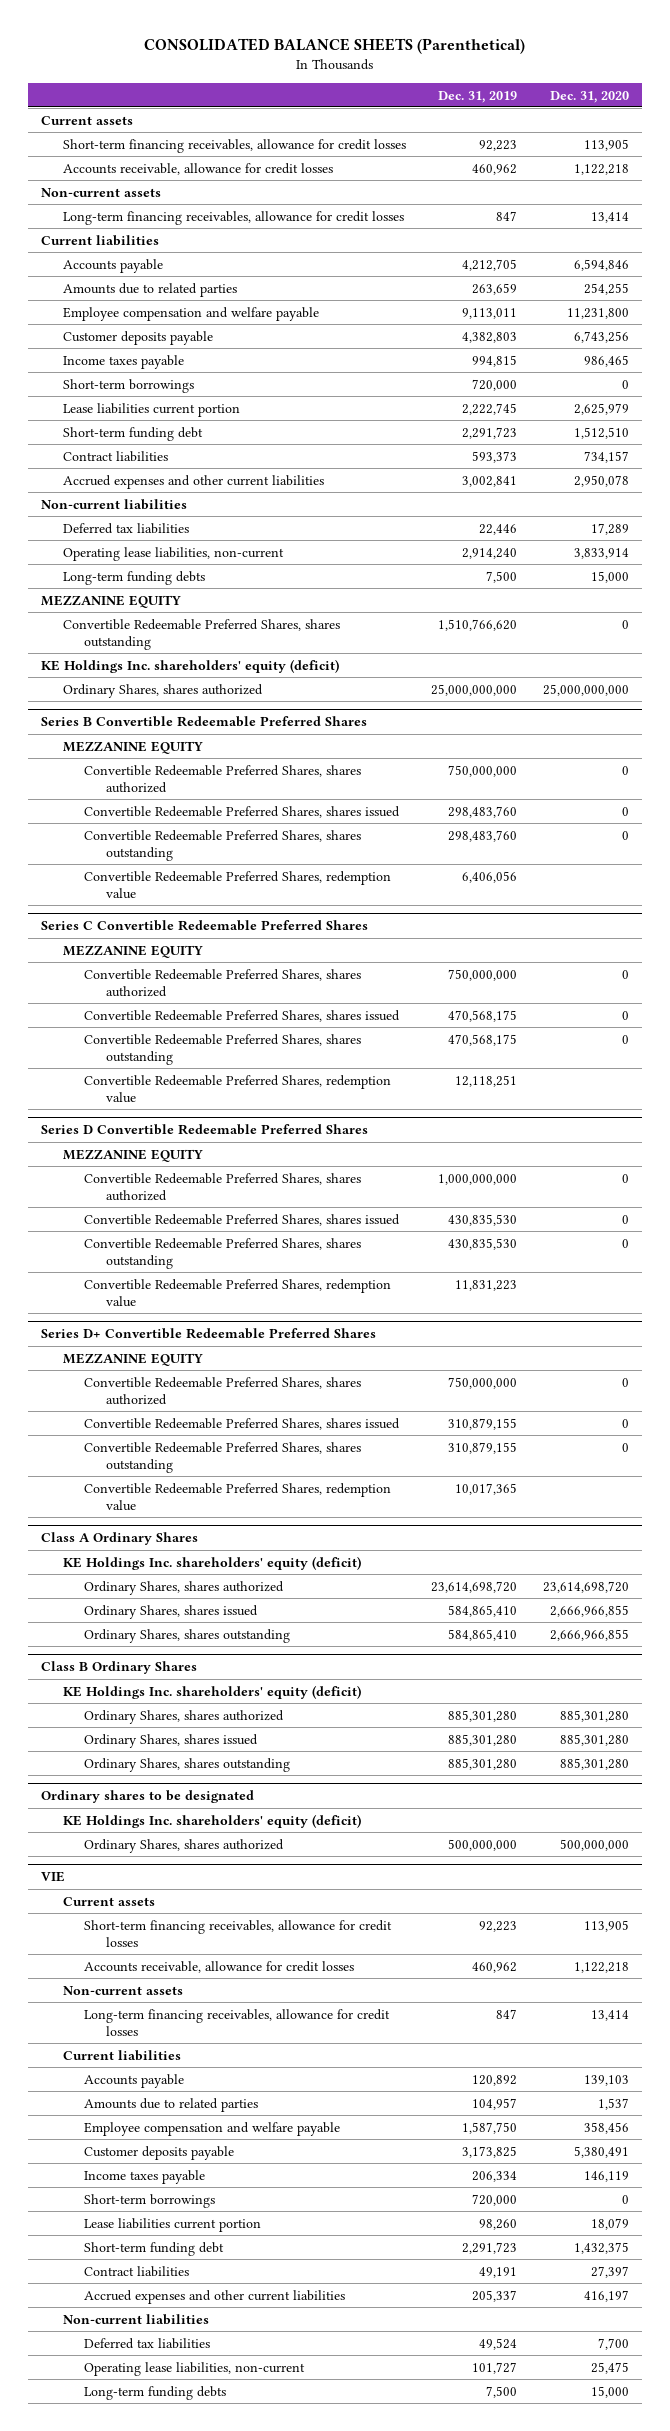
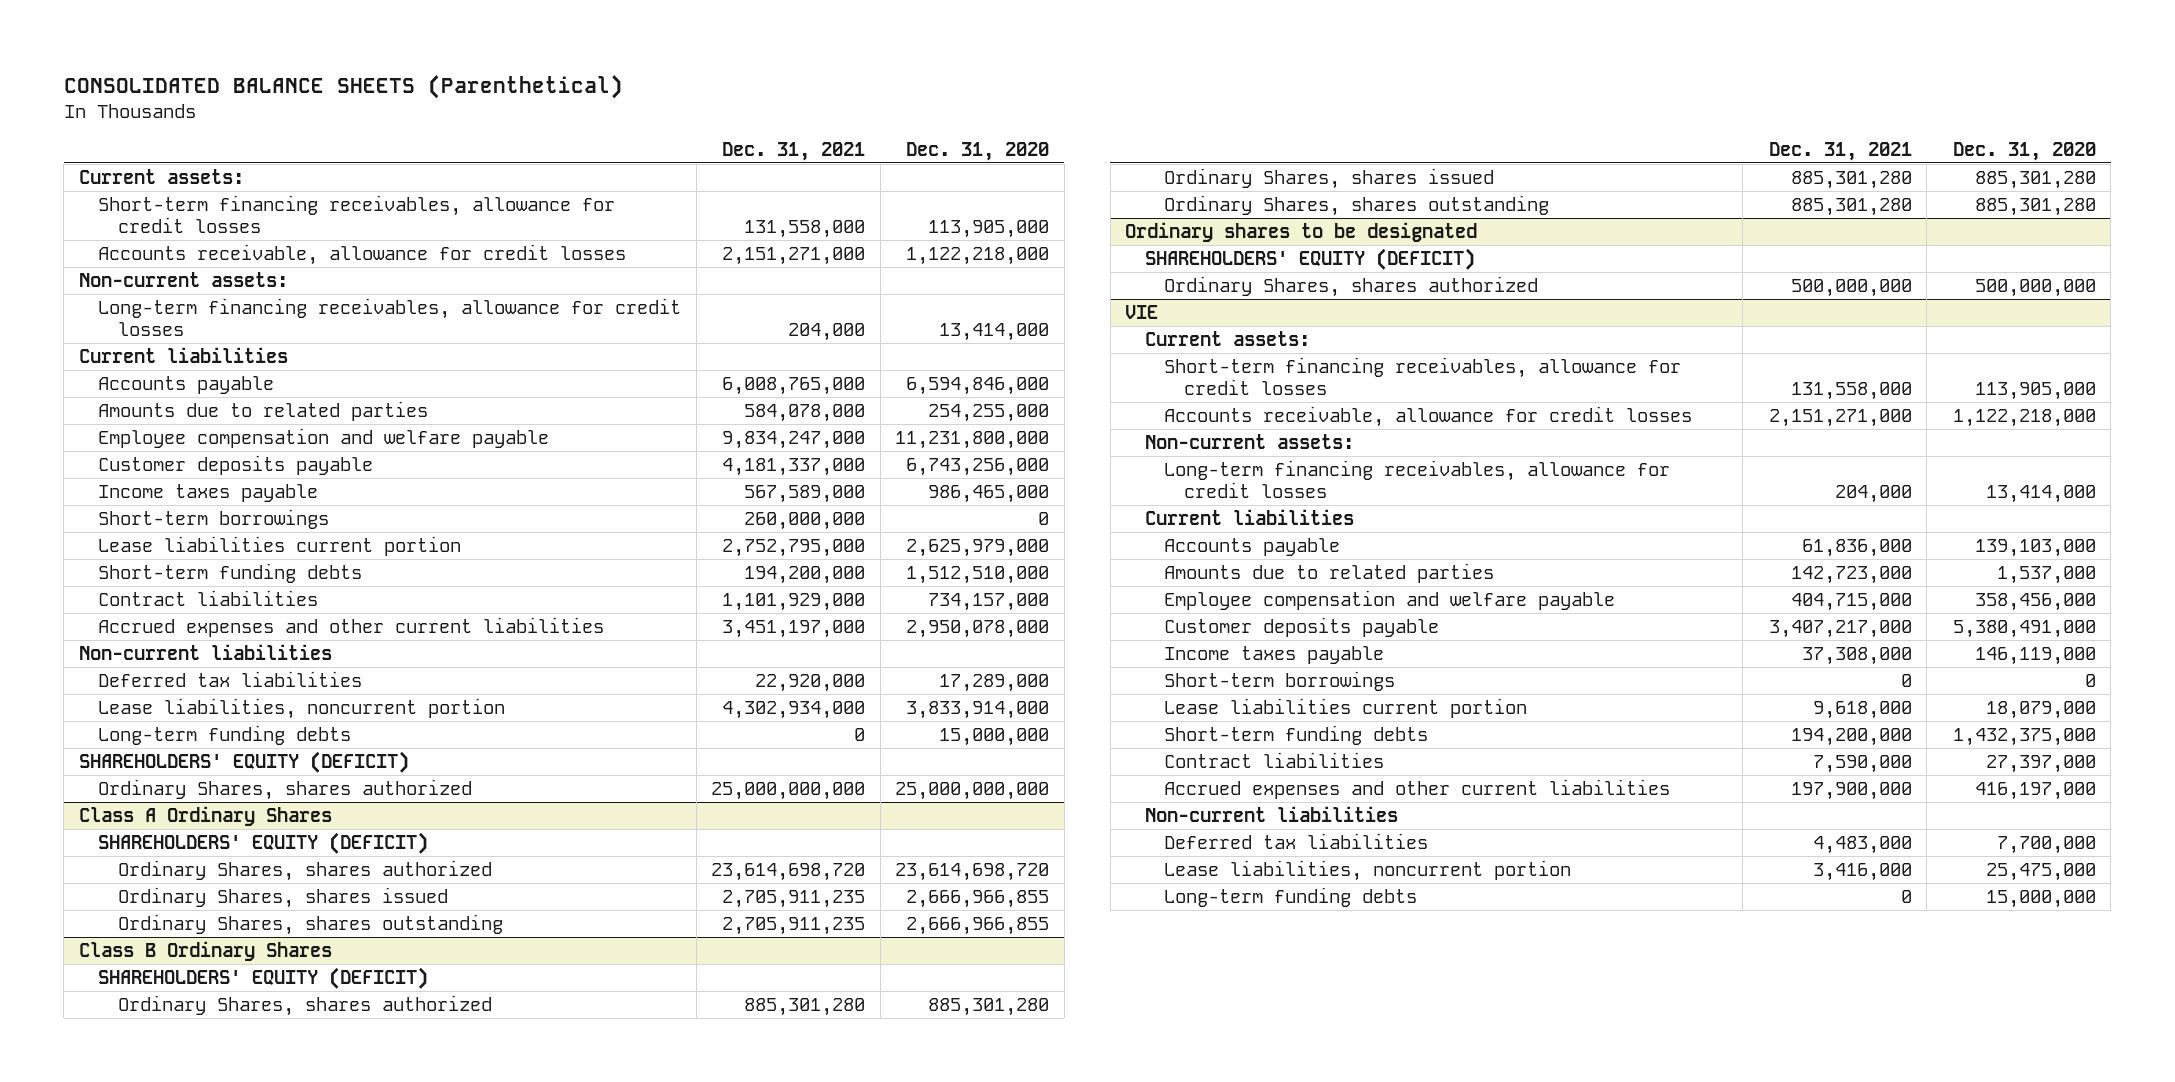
[438,90,518,103] Dec. 31, 2019 -> none
none -> [722,141,866,161] Dec. 31, 2021
[41,115,134,125] Current assets -> [78,168,244,184] Current assets:
[583,138,629,151] 113,905 -> [928,219,1050,238] 113,905,000
[573,163,629,175] 1,122,218 -> [906,246,1050,265] 1,122,218,000
[41,187,162,197] Non-current assets -> [78,271,288,287] Non-current assets:
[590,211,629,223] 13,414 -> [939,322,1050,341] 13,414,000
[573,258,629,271] 6,594,846 -> [906,376,1050,395] 6,594,846,000
[583,282,629,295] 254,255 -> [928,403,1050,422] 254,255,000
[566,307,629,319] 11,231,800 -> [895,430,1050,449] 11,231,800,000
[573,330,629,343] 6,743,256 -> [906,457,1050,476] 6,743,256,000
[583,354,629,367] 986,465 -> [928,484,1050,503] 986,465,000
[573,402,629,415] 2,625,979 -> [906,538,1050,557] 2,625,979,000
[62,426,203,441] Short-term funding debt -> [98,562,363,583] Short-term funding debts
[573,426,629,439] 1,512,510 -> [906,565,1050,584] 1,512,510,000
[583,450,629,463] 734,157 -> [928,592,1050,611] 734,157,000
[573,474,629,487] 2,950,078 -> [906,619,1050,638] 2,950,078,000
[41,594,182,608] MEZZANINE EQUITY -> none
[62,618,340,651] Convertible Redeemable Preferred Shares, shares outstanding -> none
[590,522,629,535] 17,289 -> [939,673,1050,692] 17,289,000
[62,546,284,561] Operating lease liabilities, non-current -> [98,697,506,719] Lease liabilities, noncurrent portion
[573,547,629,559] 3,833,914 -> [906,700,1050,719] 3,833,914,000
[590,570,629,583] 15,000 -> [939,727,1050,746] 15,000,000
[41,658,340,673] KE Holdings Inc. shareholders' equity (deficit) -> [78,750,409,773] SHAREHOLDERS' EQUITY (DEFICIT)
[41,716,368,728] Series B Convertible Redeemable Preferred Shares -> none
[62,740,203,754] MEZZANINE EQUITY -> none
[84,764,362,794] Convertible Redeemable Preferred Shares, shares authorized -> none
[84,805,401,818] Convertible Redeemable Preferred Shares, shares issued -> none
[84,829,362,862] Convertible Redeemable Preferred Shares, shares outstanding -> none
[84,870,392,900] Convertible Redeemable Preferred Shares, redemption value -> none
[41,920,369,932] Series C Convertible Redeemable Preferred Shares -> none
[62,944,203,958] MEZZANINE EQUITY -> none
[84,968,362,998] Convertible Redeemable Preferred Shares, shares authorized -> none
[84,1009,401,1022] Convertible Redeemable Preferred Shares, shares issued -> none
[84,1033,362,1066] Convertible Redeemable Preferred Shares, shares outstanding -> none
[84,1074,392,1104] Convertible Redeemable Preferred Shares, redemption value -> none
[41,1124,369,1136] Series D Convertible Redeemable Preferred Shares -> none
[62,1148,203,1162] MEZZANINE EQUITY -> none
[84,1172,362,1202] Convertible Redeemable Preferred Shares, shares authorized -> none
[84,1213,401,1226] Convertible Redeemable Preferred Shares, shares issued -> none
[84,1237,362,1270] Convertible Redeemable Preferred Shares, shares outstanding -> none
[84,1278,392,1308] Convertible Redeemable Preferred Shares, redemption value -> none
[41,1328,377,1340] Series D+ Convertible Redeemable Preferred Shares -> none
[62,1352,203,1366] MEZZANINE EQUITY -> none
[84,1376,362,1406] Convertible Redeemable Preferred Shares, shares authorized -> none
[84,1417,401,1430] Convertible Redeemable Preferred Shares, shares issued -> none
[84,1441,362,1474] Convertible Redeemable Preferred Shares, shares outstanding -> none
[84,1482,392,1512] Convertible Redeemable Preferred Shares, redemption value -> none
[62,1555,361,1570] KE Holdings Inc. shareholders' equity (deficit) -> [98,831,429,854] SHAREHOLDERS' EQUITY (DEFICIT)
[62,1684,361,1699] KE Holdings Inc. shareholders' equity (deficit) -> [98,966,429,989] SHAREHOLDERS' EQUITY (DEFICIT)
[62,1813,361,1828] KE Holdings Inc. shareholders' equity (deficit) -> [1144,247,1475,270] SHAREHOLDERS' EQUITY (DEFICIT)
[62,1896,155,1906] Current assets -> [1144,330,1310,346] Current assets:
[583,1919,629,1932] 113,905 -> [1974,381,2096,400] 113,905,000
[573,1961,629,1973] 1,122,218 -> [1952,408,2096,427] 1,122,218,000
[62,1985,183,1995] Non-current assets -> [1144,433,1354,449] Non-current assets:
[590,2009,629,2021] 13,414 -> [1985,484,2096,503] 13,414,000
[583,2074,629,2086] 139,103 -> [1974,538,2096,557] 139,103,000
[597,2097,629,2110] 1,537 -> [1996,565,2096,584] 1,537,000
[583,2121,629,2134] 358,456 -> [1974,592,2096,611] 358,456,000
[573,2145,629,2158] 5,380,491 -> [1952,619,2096,638] 5,380,491,000
[583,2170,629,2182] 146,119 -> [1974,646,2096,665] 146,119,000
[590,2217,629,2230] 18,079 -> [1985,700,2096,719] 18,079,000
[84,2241,225,2256] Short-term funding debt -> [1164,724,1429,745] Short-term funding debts
[573,2241,629,2254] 1,432,375 -> [1952,727,2096,746] 1,432,375,000
[590,2265,629,2278] 27,397 -> [1985,754,2096,773] 27,397,000
[583,2289,629,2302] 416,197 -> [1974,781,2096,800] 416,197,000
[597,2337,629,2350] 7,700 -> [1996,835,2096,854] 7,700,000
[84,2361,306,2376] Operating lease liabilities, non-current -> [1164,859,1572,881] Lease liabilities, noncurrent portion
[590,2361,629,2374] 25,475 -> [1985,862,2096,881] 25,475,000
[590,2385,629,2398] 15,000 -> [1985,889,2096,908] 15,000,000

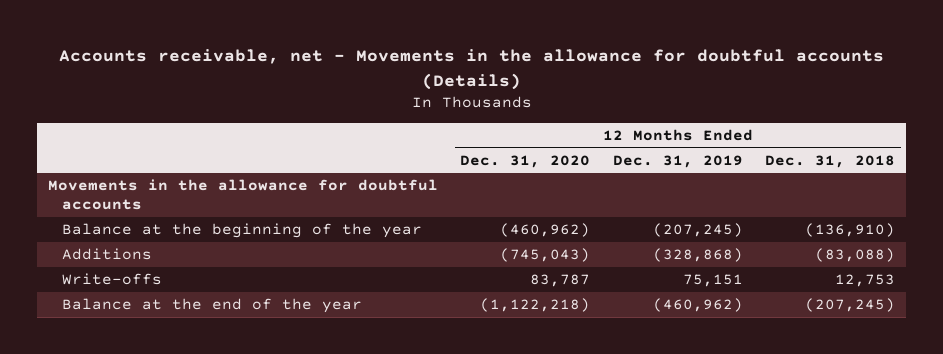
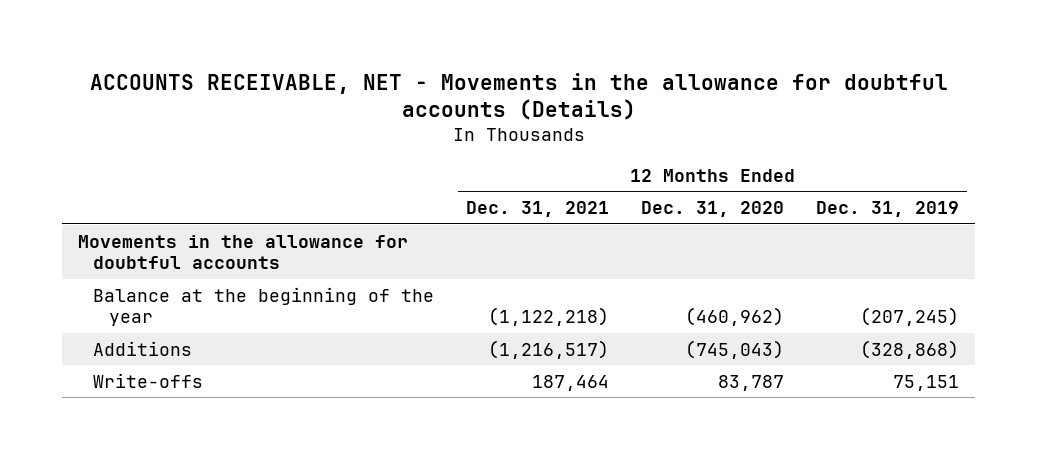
[58,49,884,90] Accounts receivable, net - Movements in the allowance for doubtful accounts (Details) -> [89,72,948,121] ACCOUNTS RECEIVABLE, NET - Movements in the allowance for doubtful accounts (Details)
[765,154,896,168] Dec. 31, 2018 -> none
none -> [466,201,610,218] Dec. 31, 2021
[62,298,363,314] Balance at the end of the year -> none

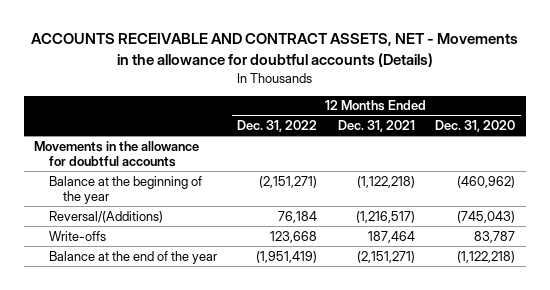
[89,72,948,121] ACCOUNTS RECEIVABLE, NET - Movements in the allowance for doubtful accounts (Details) -> [30,33,518,67] ACCOUNTS RECEIVABLE AND CONTRACT ASSETS, NET - Movements in the allowance for doubtful accounts (Details)
[816,201,960,218] Dec. 31, 2019 -> none
none -> [237,120,318,133] Dec. 31, 2022
[93,340,193,356] Additions -> [48,210,163,223] Reversal/(Additions)
none -> [48,250,217,264] Balance at the end of the year

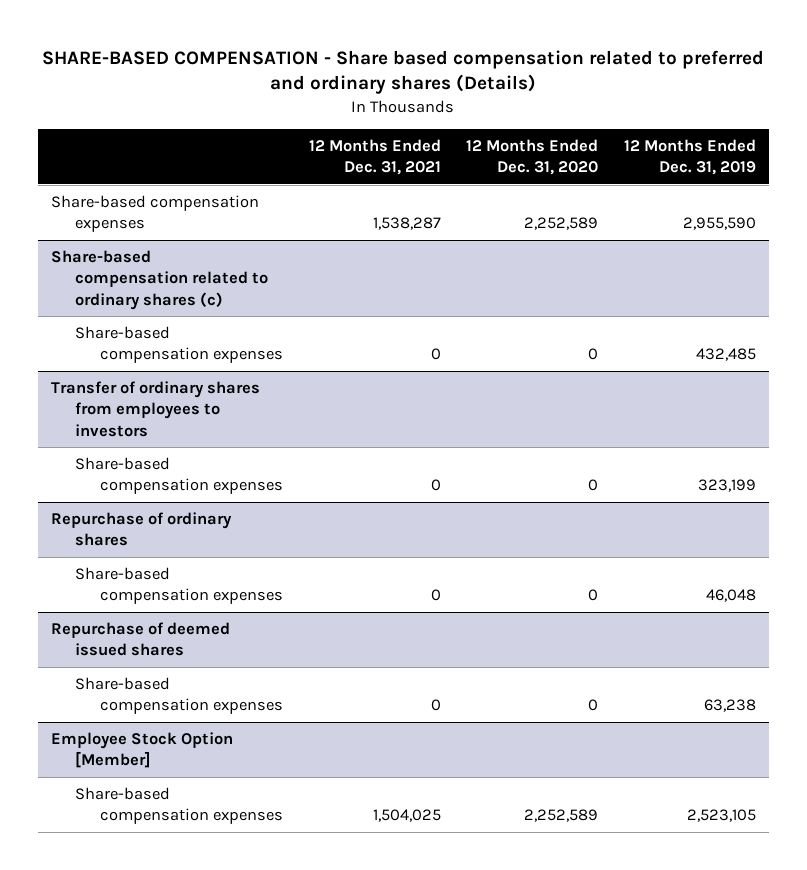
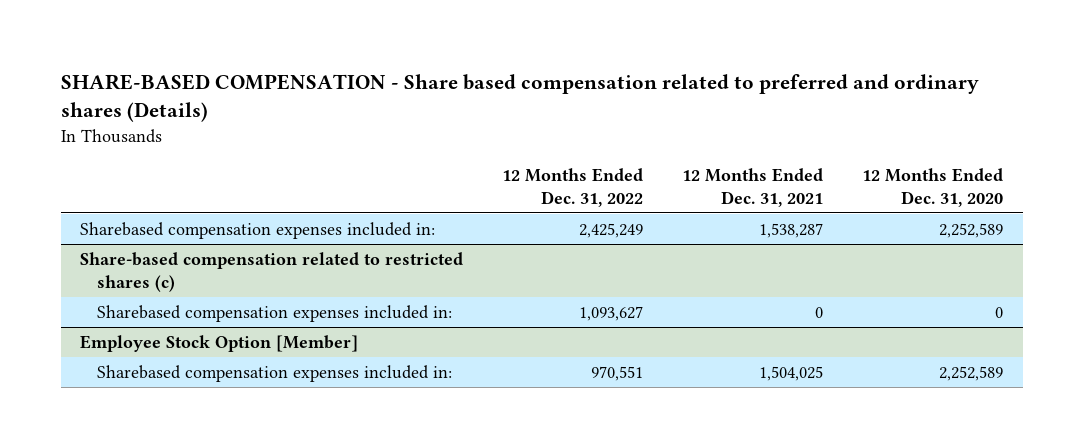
[624,138,757,175] 12 Months Ended Dec. 31, 2019 -> none
none -> [502,167,644,207] 12 Months Ended Dec. 31, 2022
[50,381,260,437] Transfer of ordinary shares from employees to investors -> none
[75,457,283,495] Share-based compensation expenses -> none
[50,512,232,547] Repurchase of ordinary shares -> none
[75,567,283,605] Share-based compensation expenses -> none
[50,622,230,657] Repurchase of deemed issued shares -> none
[75,677,283,715] Share-based compensation expenses -> none
[50,195,259,233] Share-based compensation expenses -> [80,221,436,239] Sharebased compensation expenses included in:
[50,250,269,310] Share-based compensation related to ordinary shares (c) -> [80,251,464,292] Share-based compensation related to restricted shares (c)
[75,326,283,364] Share-based compensation expenses -> [96,304,452,322] Sharebased compensation expenses included in:
[75,787,283,825] Share-based compensation expenses -> [96,364,452,382] Sharebased compensation expenses included in:

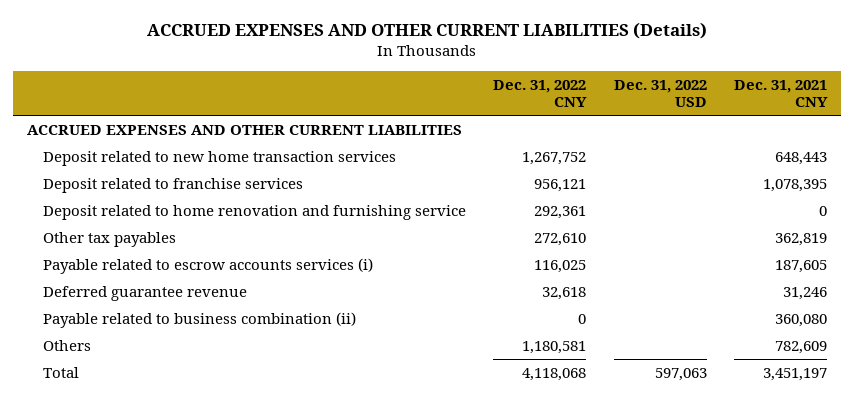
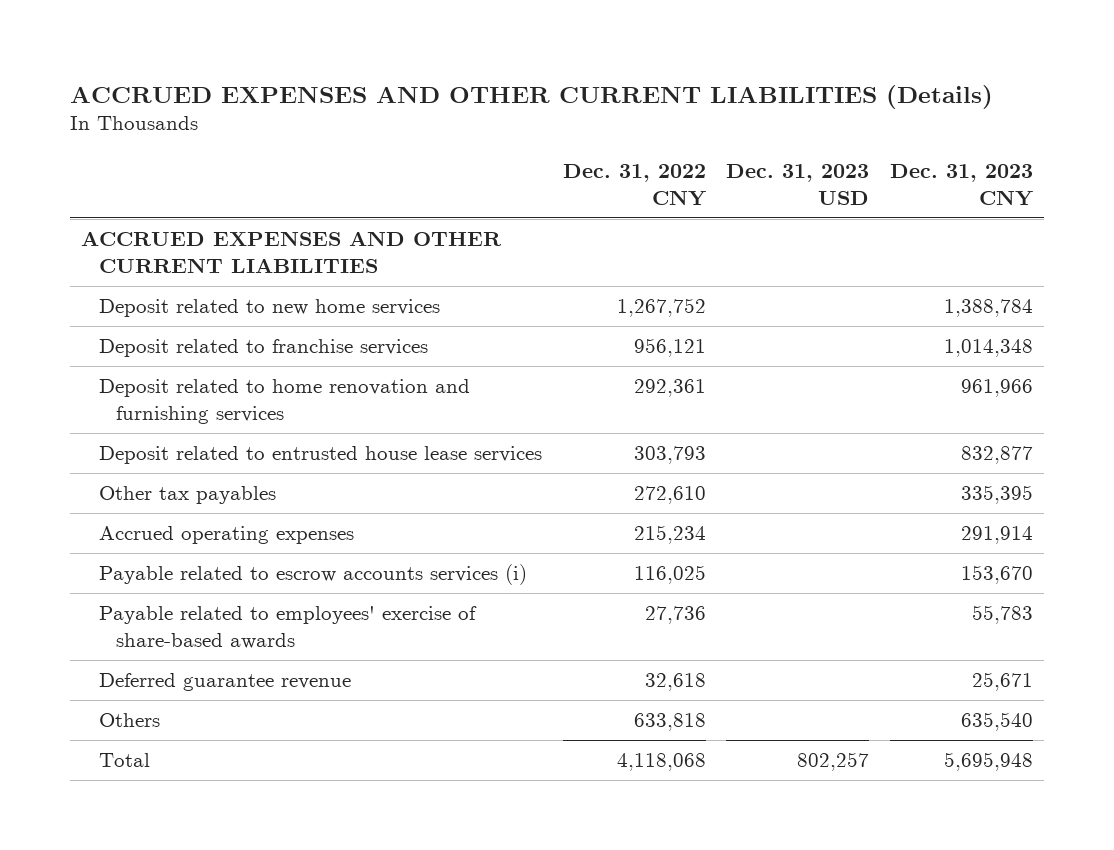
[613,79,707,108] Dec. 31, 2022 USD -> none
[734,79,829,108] Dec. 31, 2021 CNY -> none
none -> [726,164,870,205] Dec. 31, 2023 USD
none -> [890,164,1034,206] Dec. 31, 2023 CNY
[43,150,397,166] Deposit related to new home transaction services -> [98,299,440,318] Deposit related to new home services
[43,204,467,220] Deposit related to home renovation and furnishing service -> [98,379,470,424] Deposit related to home renovation and furnishing services
none -> [98,446,542,465] Deposit related to entrusted house lease services
none -> [98,526,354,545] Accrued operating expenses
none -> [98,606,477,649] Payable related to employees' exercise of share-based awards
[43,311,357,328] Payable related to business combination (ii) -> none
[522,340,587,354] 1,180,581 -> [633,713,706,732] 633,818

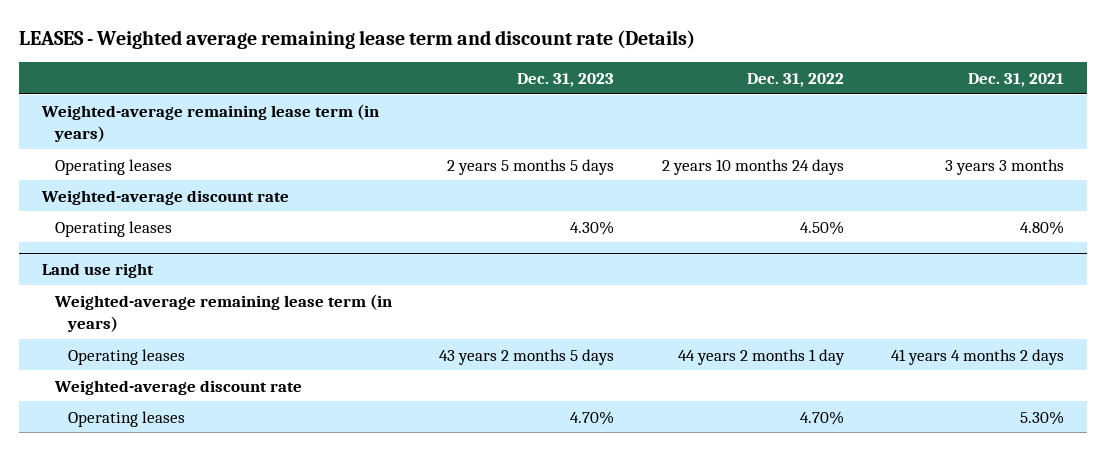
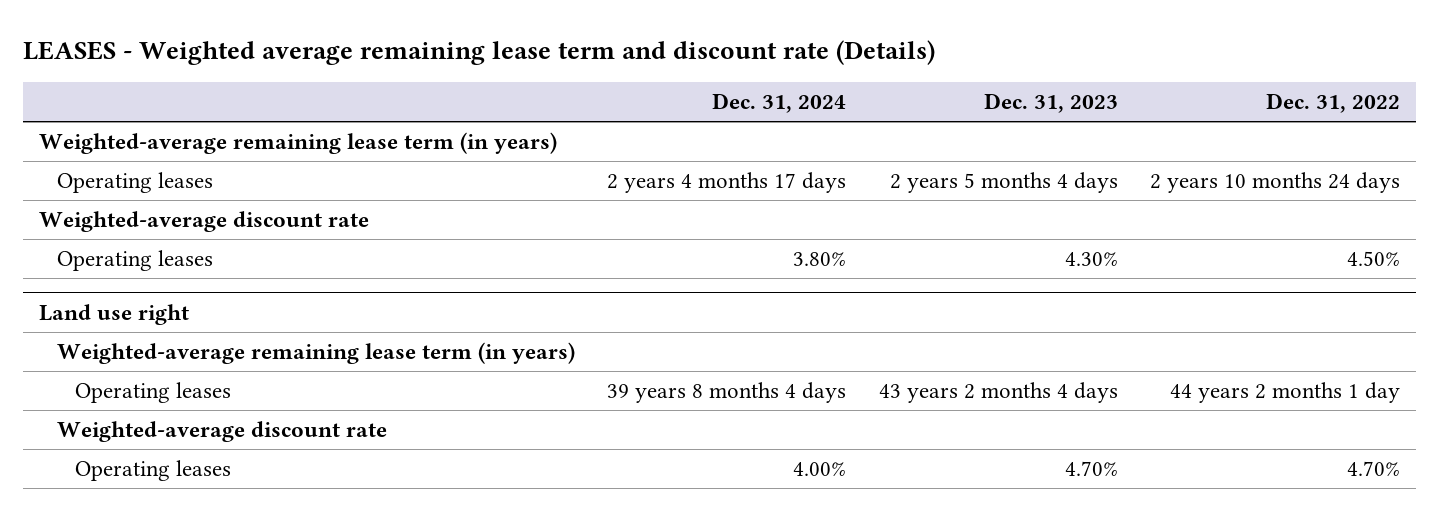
[967,72,1064,87] Dec. 31, 2021 -> none
none -> [712,92,847,113] Dec. 31, 2024
[447,158,615,175] 2 years 5 months 5 days -> [889,172,1118,194] 2 years 5 months 4 days
[439,348,615,365] 43 years 2 months 5 days -> [878,382,1118,404] 43 years 2 months 4 days

